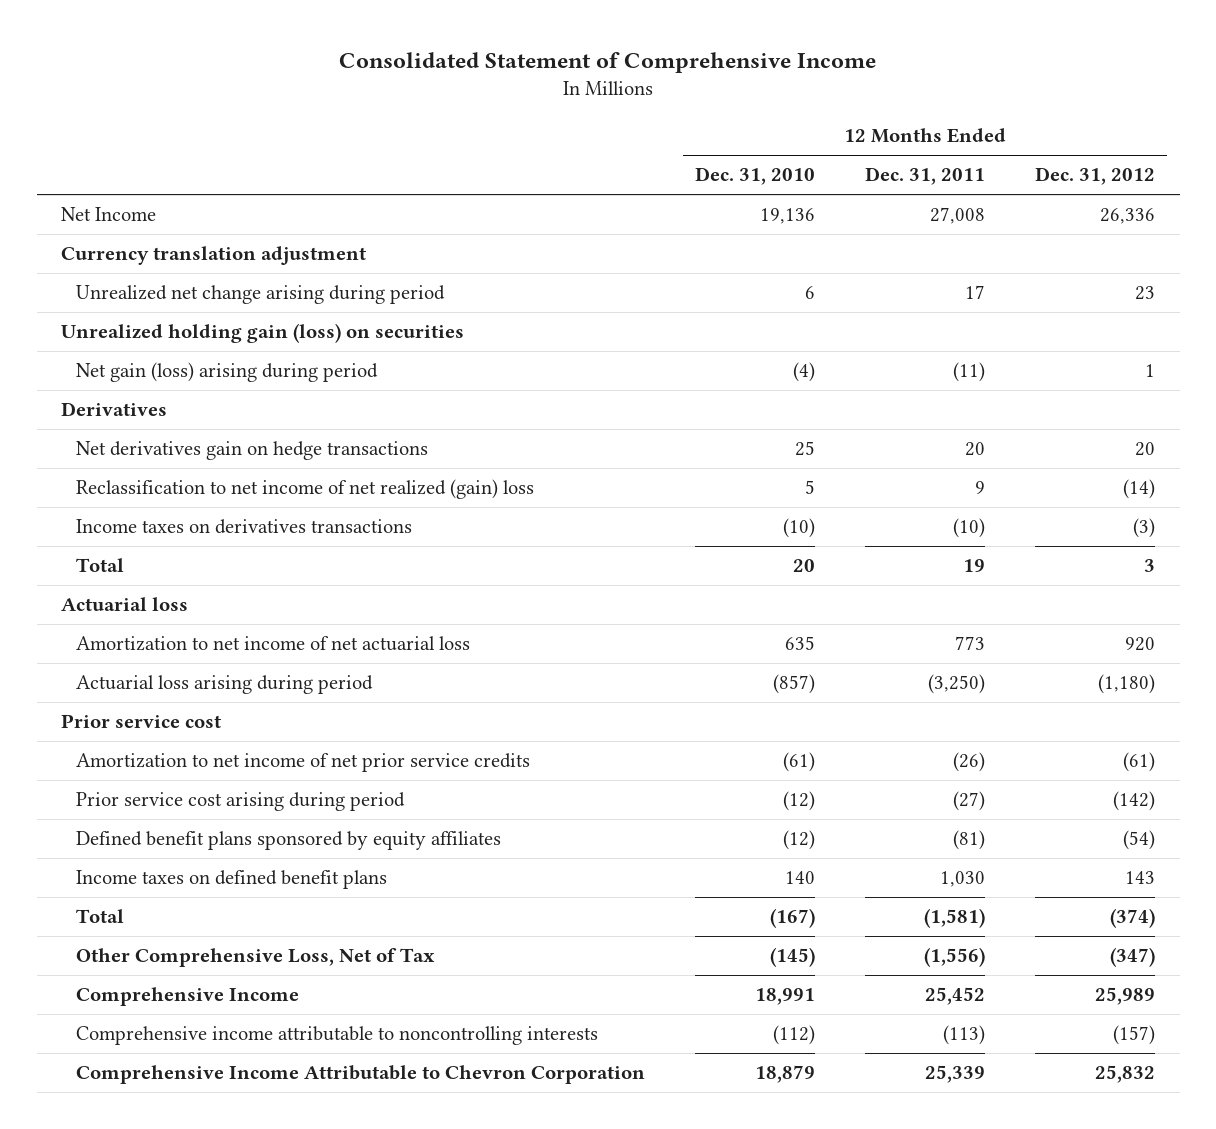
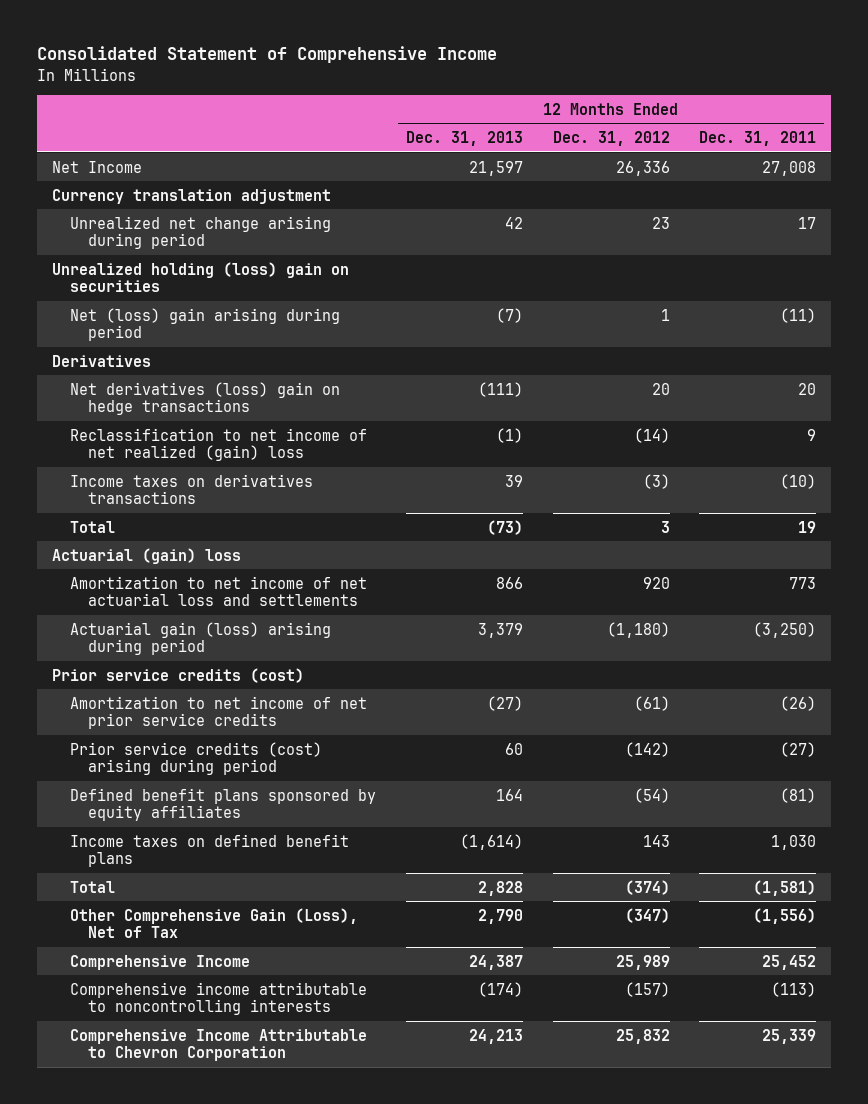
[695,167,816,186] Dec. 31, 2010 -> none
none -> [405,131,523,147] Dec. 31, 2013
[61,323,465,344] Unrealized holding gain (loss) on securities -> [52,261,350,293] Unrealized holding (loss) gain on securities
[76,362,379,383] Net gain (loss) arising during period -> [70,307,341,342] Net (loss) gain arising during period
[76,441,429,461] Net derivatives gain on hedge transactions -> [70,381,341,416] Net derivatives (loss) gain on hedge transactions
[61,597,189,612] Actuarial loss -> [52,547,242,564] Actuarial (gain) loss
[76,636,471,652] Amortization to net income of net actuarial loss -> [70,575,368,607] Amortization to net income of net actuarial loss and settlements
[76,675,374,695] Actuarial loss arising during period -> [70,621,332,656] Actuarial gain (loss) arising during period
[61,714,222,729] Prior service cost -> [52,667,305,683] Prior service credits (cost)
[76,792,406,812] Prior service cost arising during period -> [70,741,323,776] Prior service credits (cost) arising during period
[76,948,436,968] Other Comprehensive Loss, Net of Tax -> [70,907,359,939] Other Comprehensive Gain (Loss), Net of Tax

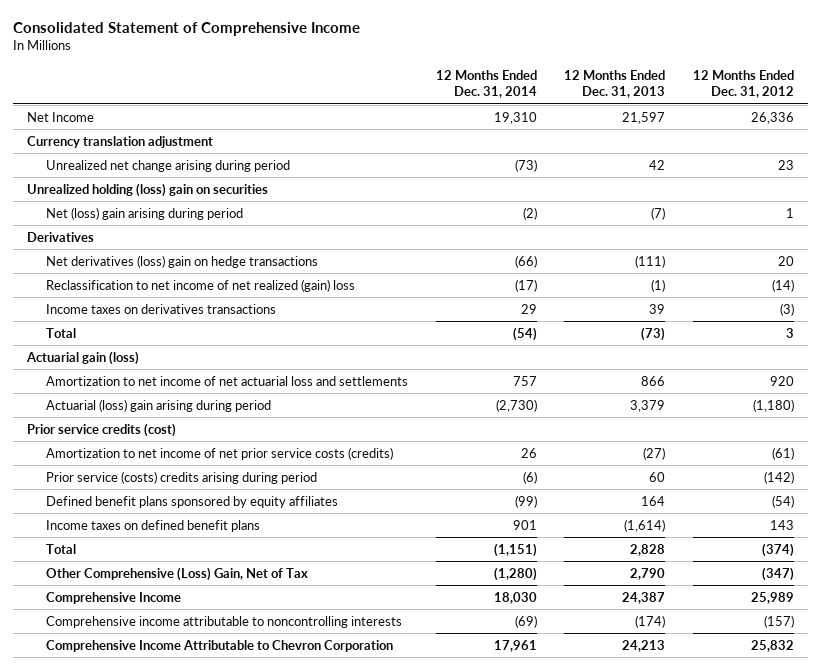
[699,131,817,147] Dec. 31, 2011 -> none
none -> [435,69,537,99] 12 Months Ended Dec. 31, 2014
[52,547,242,564] Actuarial (gain) loss -> [26,350,140,365] Actuarial gain (loss)
[70,621,332,656] Actuarial gain (loss) arising during period -> [45,398,271,412] Actuarial (loss) gain arising during period
[70,695,368,730] Amortization to net income of net prior service credits -> [45,446,393,460] Amortization to net income of net prior service costs (credits)
[70,741,323,776] Prior service credits (cost) arising during period -> [45,470,317,484] Prior service (costs) credits arising during period
[70,907,359,939] Other Comprehensive Gain (Loss), Net of Tax -> [45,566,308,581] Other Comprehensive (Loss) Gain, Net of Tax

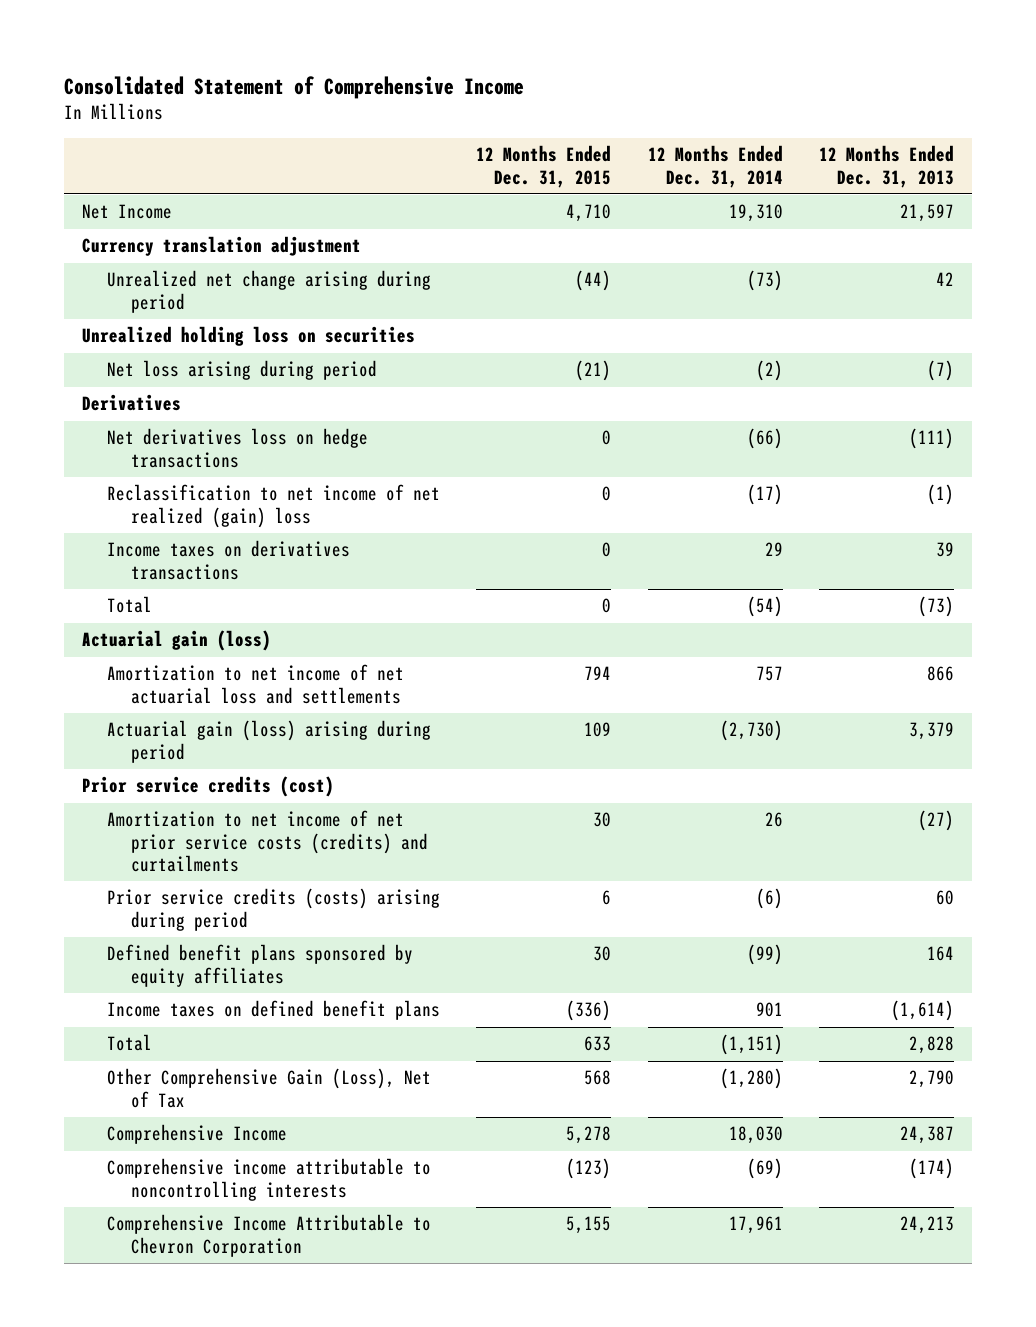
[693,69,795,99] 12 Months Ended Dec. 31, 2012 -> none
none -> [476,145,612,188] 12 Months Ended Dec. 31, 2015
[27,182,269,197] Unrealized holding (loss) gain on securities -> [82,326,416,347] Unrealized holding loss on securities
[45,206,243,220] Net (loss) gain arising during period -> [106,360,377,381] Net loss arising during period
[45,254,318,268] Net derivatives (loss) gain on hedge transactions -> [106,428,368,468] Net derivatives loss on hedge transactions
[45,398,271,412] Actuarial (loss) gain arising during period -> [106,720,431,763] Actuarial gain (loss) arising during period
[45,446,393,460] Amortization to net income of net prior service costs (credits) -> [106,810,429,873] Amortization to net income of net prior service costs (credits) and curtailments
[45,470,317,484] Prior service (costs) credits arising during period -> [106,888,440,931] Prior service credits (costs) arising during period
[45,566,308,581] Other Comprehensive (Loss) Gain, Net of Tax -> [106,1068,431,1108] Other Comprehensive Gain (Loss), Net of Tax

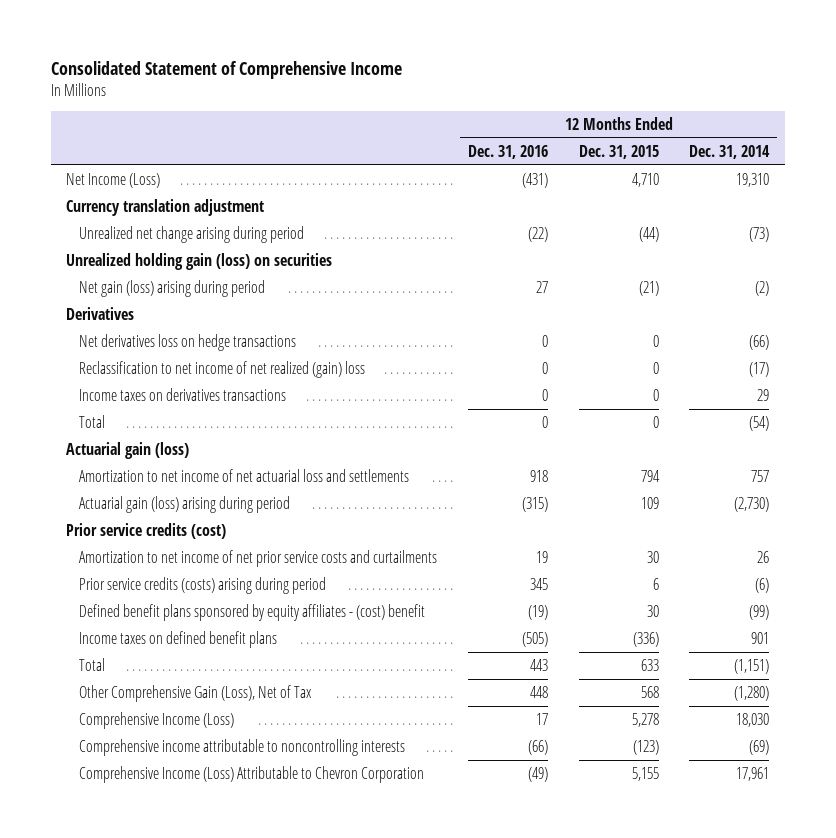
[818,145,954,188] 12 Months Ended Dec. 31, 2013 -> none
none -> [468,144,549,159] Dec. 31, 2016
[82,204,173,220] Net Income -> [66,172,161,188] Net Income (Loss)
[82,326,416,347] Unrealized holding loss on securities -> [66,252,333,270] Unrealized holding gain (loss) on securities
[106,360,377,381] Net loss arising during period -> [79,279,266,297] Net gain (loss) arising during period
[106,810,429,873] Amortization to net income of net prior service costs (credits) and curtailments -> [79,549,438,567] Amortization to net income of net prior service costs and curtailments
[106,944,413,987] Defined benefit plans sponsored by equity affiliates -> [79,603,426,621] Defined benefit plans sponsored by equity affiliates - (cost) benefit
[106,1124,287,1145] Comprehensive Income -> [79,711,235,729] Comprehensive Income (Loss)
[106,1214,431,1257] Comprehensive Income Attributable to Chevron Corporation -> [79,765,425,783] Comprehensive Income (Loss) Attributable to Chevron Corporation

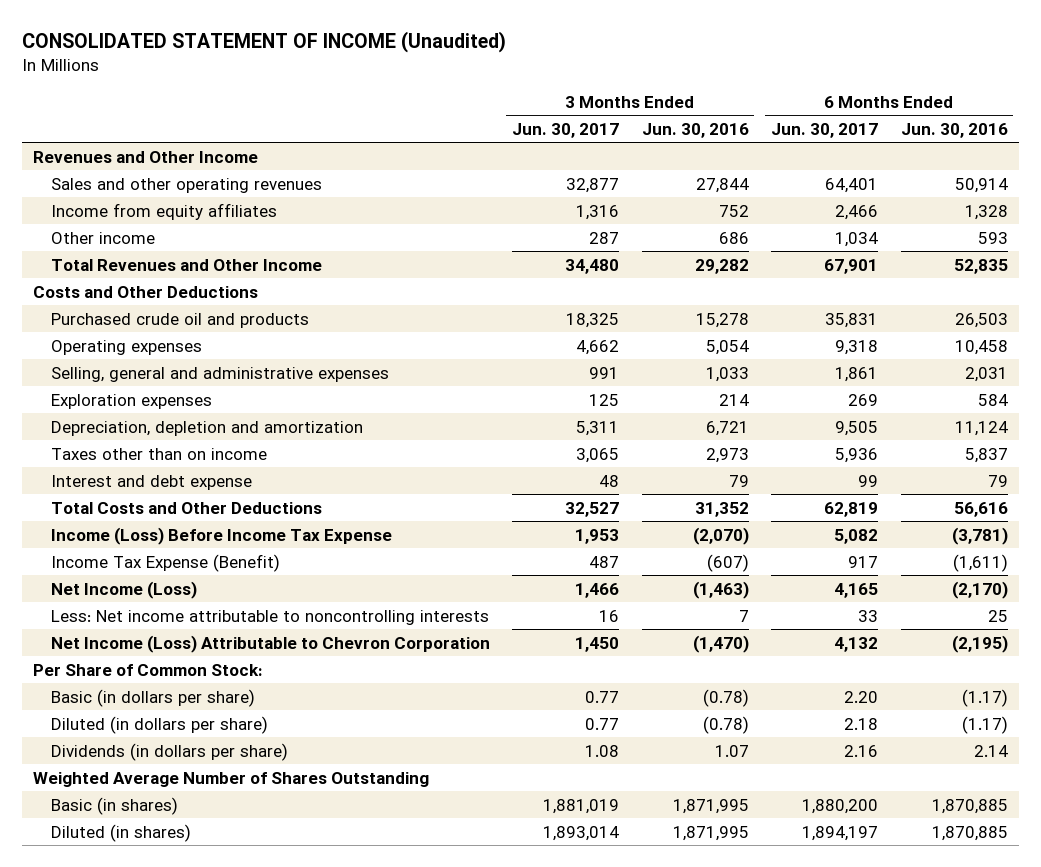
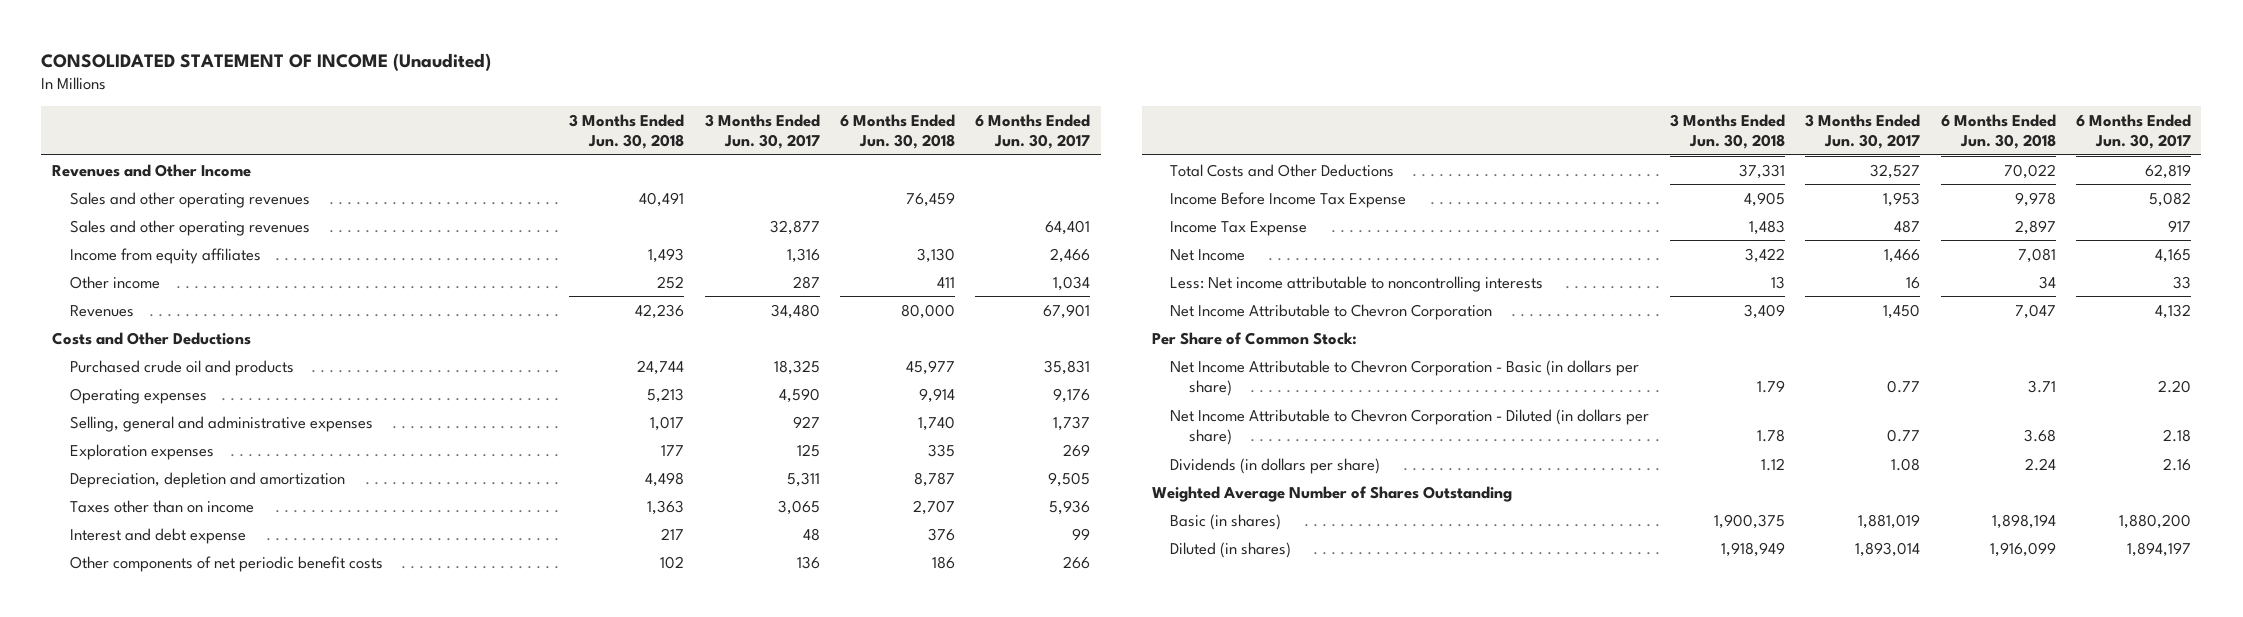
[641,122,749,138] Jun. 30, 2016 -> none
[900,122,1008,138] Jun. 30, 2016 -> none
none -> [569,113,685,150] 3 Months Ended Jun. 30, 2018
none -> [840,113,956,150] 6 Months Ended Jun. 30, 2018
none -> [69,191,310,208] Sales and other operating revenues
[50,258,322,271] Total Revenues and Other Income -> [69,304,134,317] Revenues
[576,339,620,355] 4,662 -> [778,387,820,403] 4,590
[835,339,879,355] 9,318 -> [1053,387,1091,403] 9,176
[589,366,620,379] 991 -> [792,415,820,428] 927
[835,366,879,382] 1,861 -> [1053,415,1091,431] 1,737
none -> [69,555,383,572] Other components of net periodic benefit costs
[50,526,392,545] Income (Loss) Before Income Tax Expense -> [1170,191,1407,208] Income Before Income Tax Expense
[50,553,280,572] Income Tax Expense (Benefit) -> [1170,220,1308,236] Income Tax Expense
[50,580,197,599] Net Income (Loss) -> [1170,248,1246,261] Net Income
[50,634,490,653] Net Income (Loss) Attributable to Chevron Corporation -> [1170,303,1493,320] Net Income Attributable to Chevron Corporation
[50,688,255,707] Basic (in dollars per share) -> [1170,359,1640,397] Net Income Attributable to Chevron Corporation - Basic (in dollars per share)
[50,715,268,734] Diluted (in dollars per share) -> [1170,408,1650,446] Net Income Attributable to Chevron Corporation - Diluted (in dollars per share)

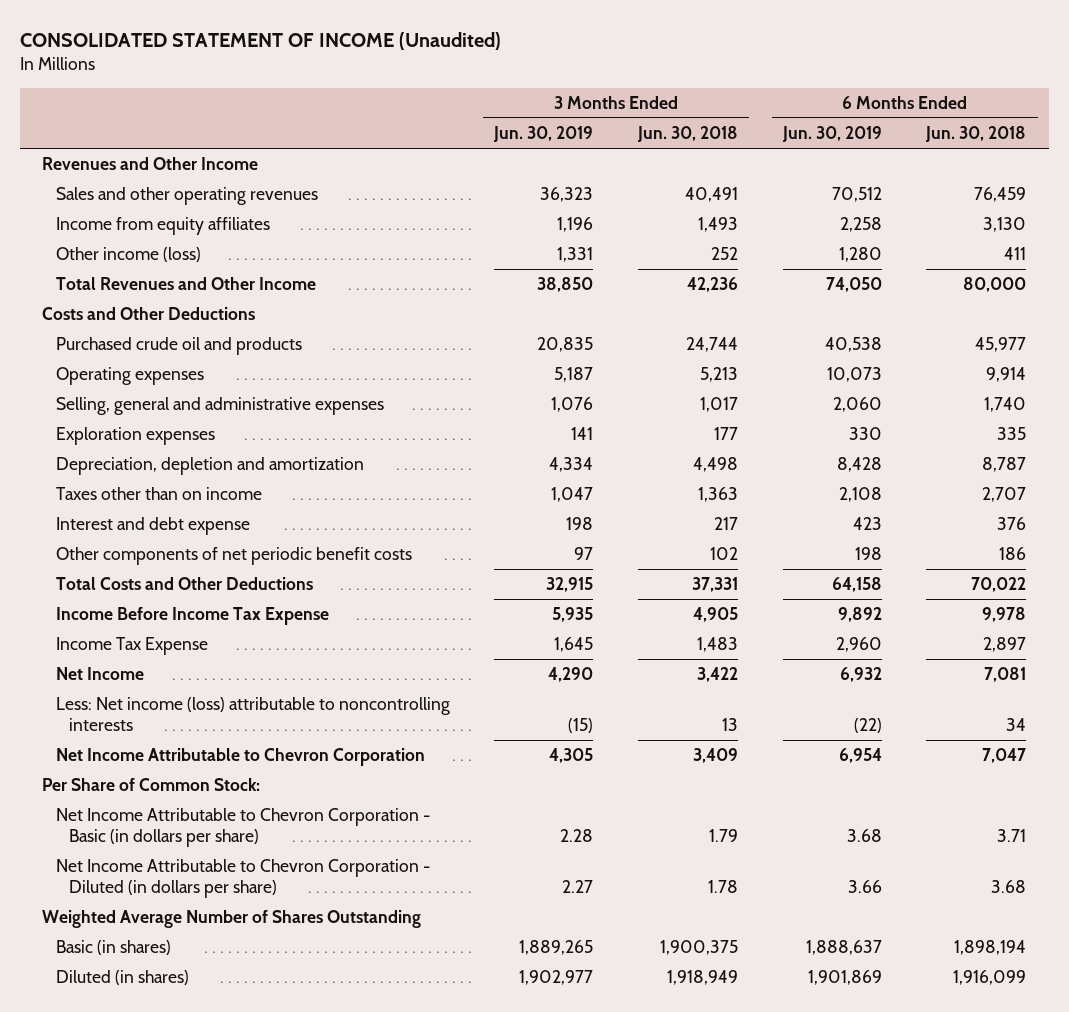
[704,113,820,150] 3 Months Ended Jun. 30, 2017 -> none
[975,113,1091,150] 6 Months Ended Jun. 30, 2017 -> none
none -> [493,126,594,143] Jun. 30, 2019
none -> [781,126,882,143] Jun. 30, 2019
[69,219,310,236] Sales and other operating revenues -> none
[69,275,160,289] Other income -> [55,247,201,263] Other income (loss)
[69,304,134,317] Revenues -> [55,277,316,291] Total Revenues and Other Income
[1170,275,1544,292] Less: Net income attributable to noncontrolling interests -> [55,697,450,732] Less: Net income (loss) attributable to noncontrolling interests
[1170,457,1381,474] Dividends (in dollars per share) -> none

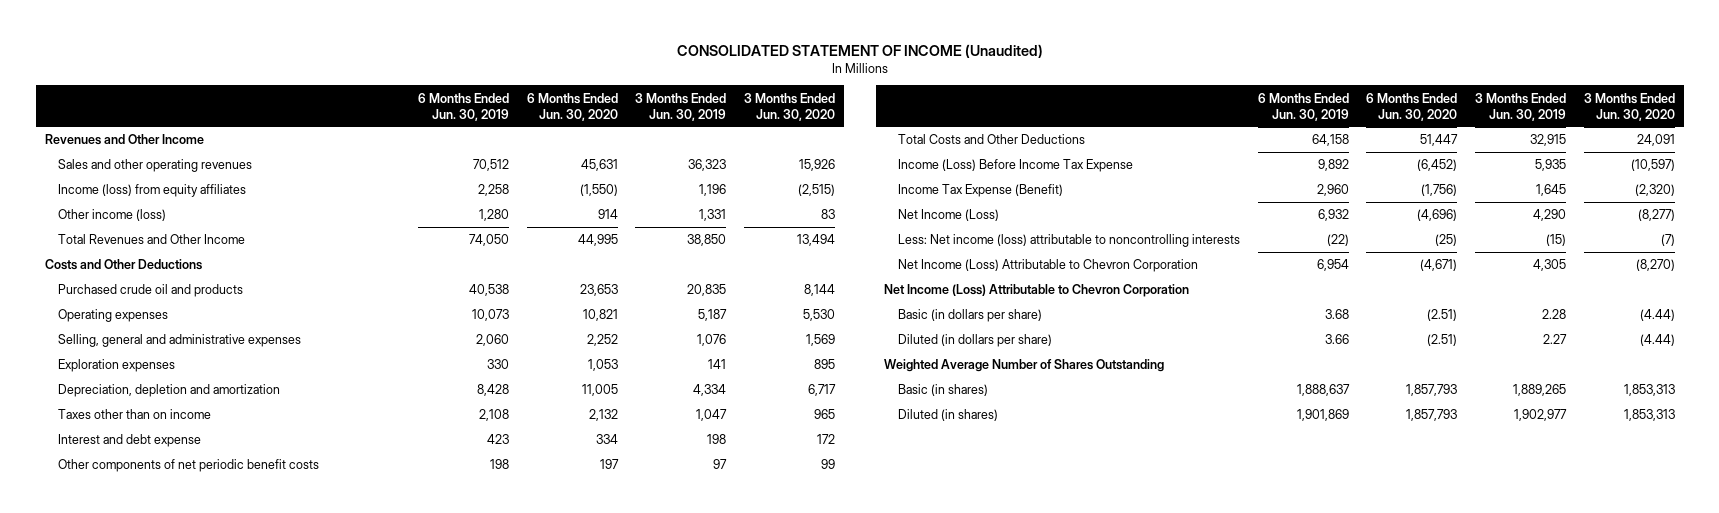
[636,126,738,143] Jun. 30, 2018 -> none
[925,126,1027,143] Jun. 30, 2018 -> none
none -> [526,92,618,121] 6 Months Ended Jun. 30, 2020
none -> [744,92,836,121] 3 Months Ended Jun. 30, 2020
[55,217,270,236] Income from equity affiliates -> [58,184,247,198] Income (loss) from equity affiliates
[55,607,329,626] Income Before Income Tax Expense -> [898,159,1134,173] Income (Loss) Before Income Tax Expense
[55,637,208,656] Income Tax Expense -> [898,184,1064,198] Income Tax Expense (Benefit)
[55,667,144,681] Net Income -> [898,209,1000,222] Net Income (Loss)
[42,778,261,792] Per Share of Common Stock: -> none
[55,748,425,767] Net Income Attributable to Chevron Corporation -> [898,259,1199,273] Net Income (Loss) Attributable to Chevron Corporation
none -> [884,284,1190,298] Net Income (Loss) Attributable to Chevron Corporation
[55,808,430,848] Net Income Attributable to Chevron Corporation - Basic (in dollars per share) -> [898,309,1043,323] Basic (in dollars per share)
[55,859,430,899] Net Income Attributable to Chevron Corporation - Diluted (in dollars per share) -> [898,334,1053,348] Diluted (in dollars per share)

